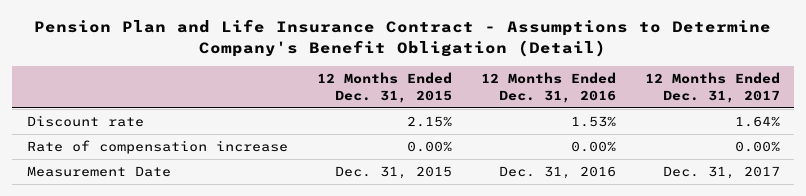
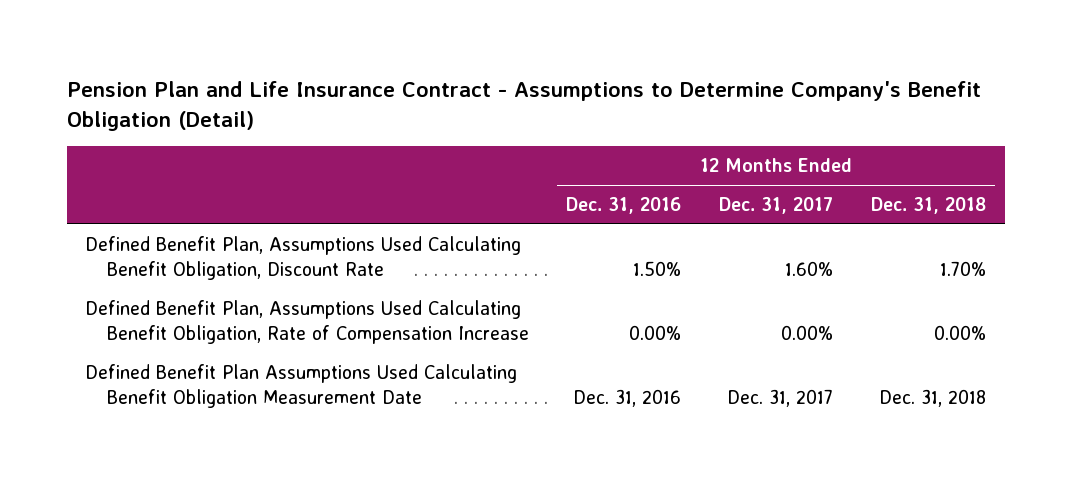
[316,72,452,103] 12 Months Ended Dec. 31, 2015 -> none
none -> [870,197,986,215] Dec. 31, 2018
[26,115,144,128] Discount rate -> [85,235,522,281] Defined Benefit Plan, Assumptions Used Calculating Benefit Obligation, Discount Rate
[570,116,616,128] 1.53% -> [633,261,682,277] 1.50%
[734,116,780,128] 1.64% -> [785,261,834,277] 1.60%
[26,140,288,155] Rate of compensation increase -> [85,299,529,345] Defined Benefit Plan, Assumptions Used Calculating Benefit Obligation, Rate of Compensation Increase
[26,166,171,178] Measurement Date -> [85,363,518,409] Defined Benefit Plan Assumptions Used Calculating Benefit Obligation Measurement Date

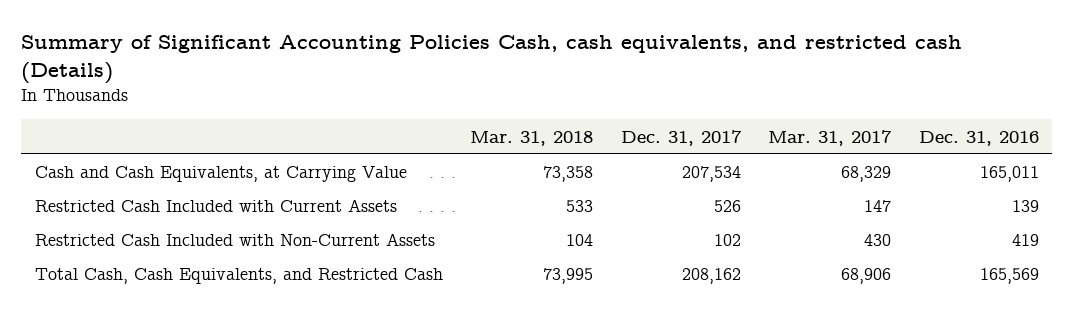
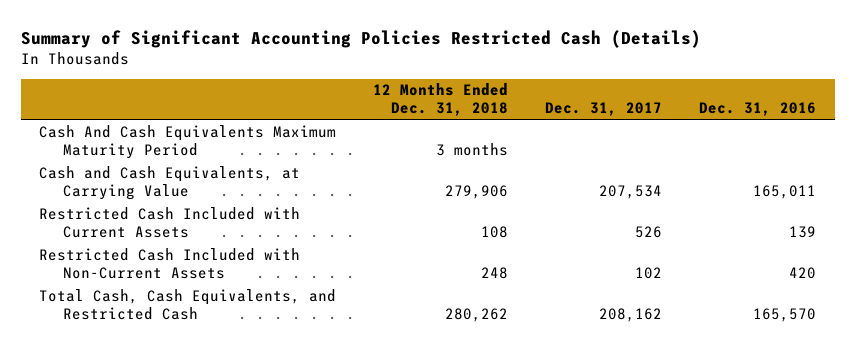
[20,34,962,84] Summary of Significant Accounting Policies Cash, cash equivalents, and restricted cash (Details) -> [20,29,701,48] Summary of Significant Accounting Policies Restricted Cash (Details)
[470,130,594,146] Mar. 31, 2018 -> none
[768,129,893,146] Mar. 31, 2017 -> none
none -> [373,83,509,117] 12 Months Ended Dec. 31, 2018
none -> [39,124,337,159] Cash And Cash Equivalents Maximum Maturity Period
[1011,234,1039,247] 419 -> [789,266,817,279] 420
[979,268,1039,285] 165,569 -> [753,307,817,322] 165,570

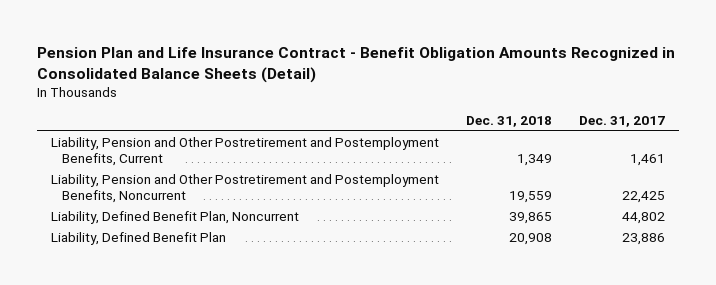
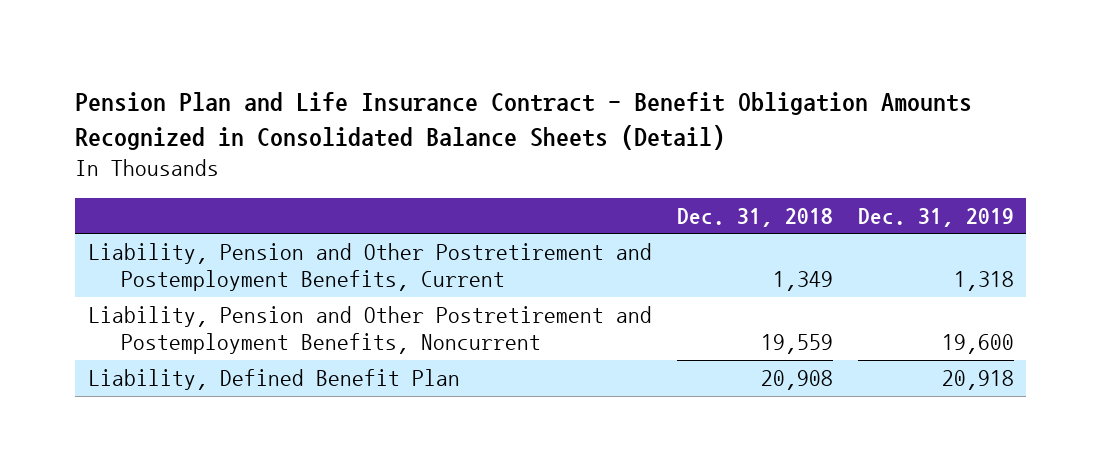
[579,116,666,128] Dec. 31, 2017 -> none
none -> [857,207,1014,227] Dec. 31, 2019
[50,211,299,225] Liability, Defined Benefit Plan, Noncurrent -> none

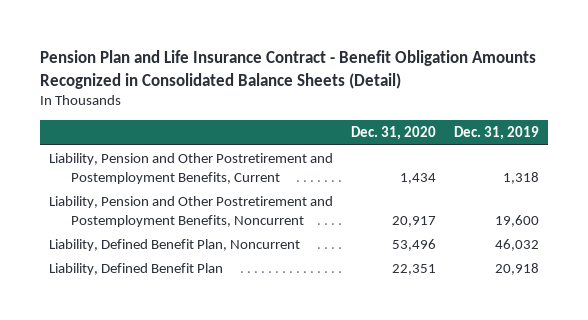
[676,207,833,227] Dec. 31, 2018 -> none
none -> [351,126,437,141] Dec. 31, 2020
none -> [49,238,301,251] Liability, Defined Benefit Plan, Noncurrent

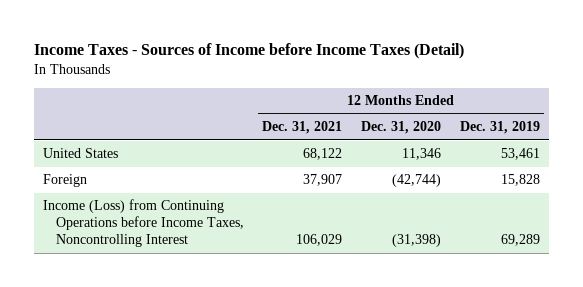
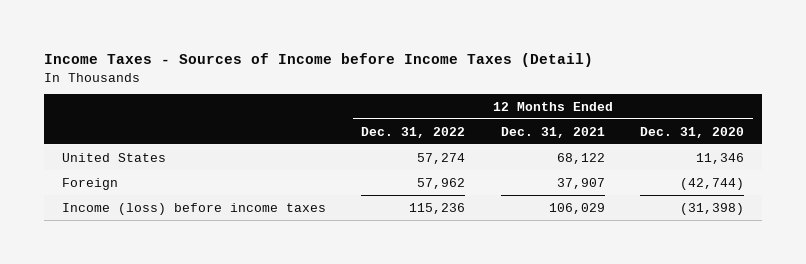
[459,121,540,135] Dec. 31, 2019 -> none
none -> [361,126,466,138] Dec. 31, 2022
[43,199,244,248] Income (Loss) from Continuing Operations before Income Taxes, Noncontrolling Interest -> [62,202,327,215] Income (loss) before income taxes

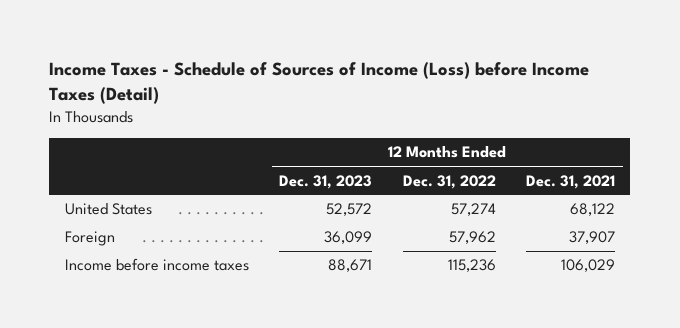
[44,53,594,68] Income Taxes - Sources of Income before Income Taxes (Detail) -> [49,61,590,104] Income Taxes - Schedule of Sources of Income (Loss) before Income Taxes (Detail)
[639,126,744,138] Dec. 31, 2020 -> none
none -> [279,174,373,189] Dec. 31, 2023
[62,202,327,215] Income (loss) before income taxes -> [64,258,249,272] Income before income taxes

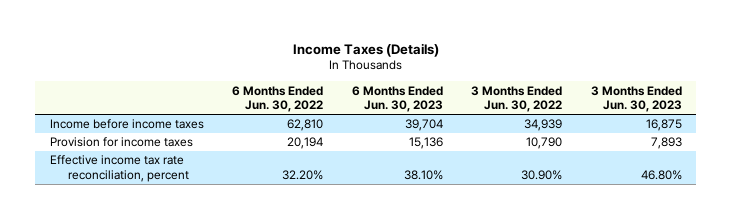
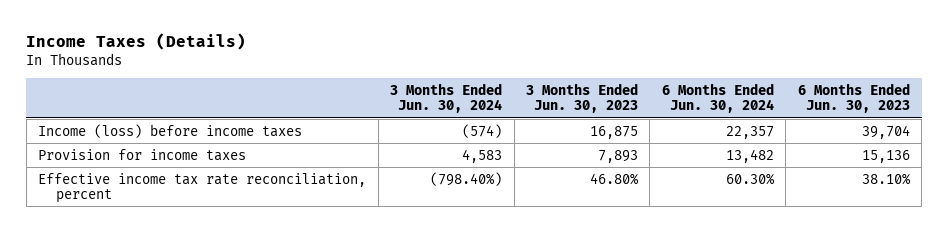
[232,85,324,113] 6 Months Ended Jun. 30, 2022 -> none
[471,85,563,113] 3 Months Ended Jun. 30, 2022 -> none
none -> [390,82,503,114] 3 Months Ended Jun. 30, 2024
none -> [661,82,774,114] 6 Months Ended Jun. 30, 2024
[49,119,204,130] Income before income taxes -> [38,123,303,138] Income (loss) before income taxes

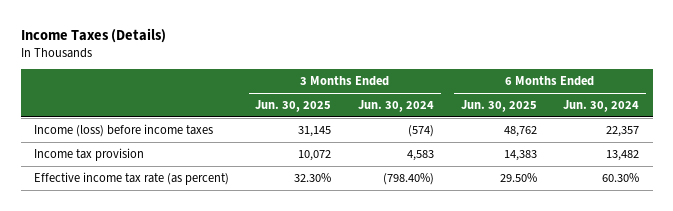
[526,82,639,114] 3 Months Ended Jun. 30, 2023 -> none
[797,82,910,114] 6 Months Ended Jun. 30, 2023 -> none
none -> [255,100,332,113] Jun. 30, 2025
none -> [460,100,537,113] Jun. 30, 2025
[38,148,247,161] Provision for income taxes -> [33,148,144,162] Income tax provision
[38,172,367,204] Effective income tax rate reconciliation, percent -> [33,172,229,186] Effective income tax rate (as percent)

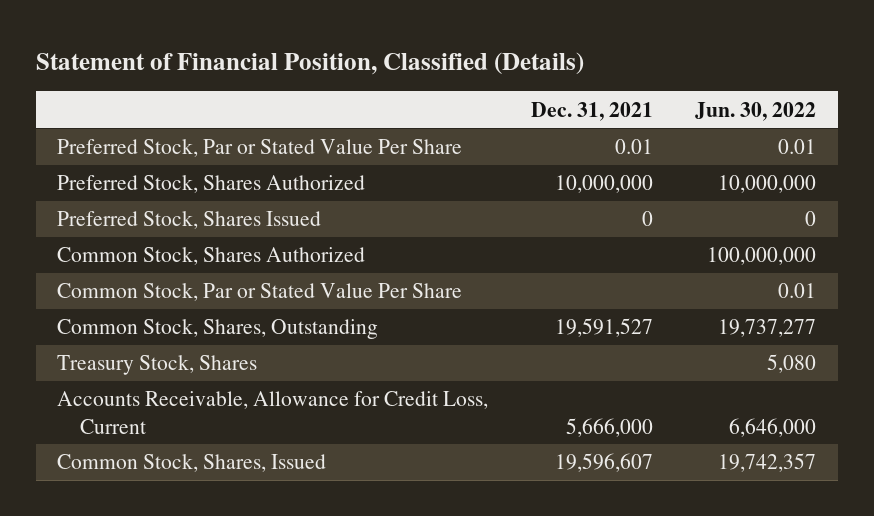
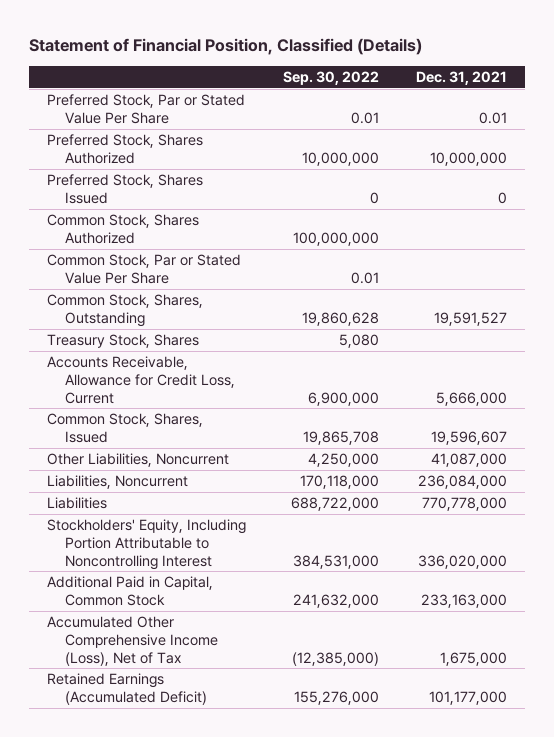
[695,101,817,121] Jun. 30, 2022 -> none
none -> [283,71,380,86] Sep. 30, 2022
none -> [47,453,230,468] Other Liabilities, Noncurrent
none -> [47,475,189,490] Liabilities, Noncurrent
none -> [47,497,108,510] Liabilities
none -> [47,519,247,570] Stockholders' Equity, Including Portion Attributable to Noncontrolling Interest
none -> [47,576,214,606] Additional Paid in Capital, Common Stock
none -> [47,616,218,666] Accumulated Other Comprehensive Income (Loss), Net of Tax
none -> [47,673,207,705] Retained Earnings (Accumulated Deficit)

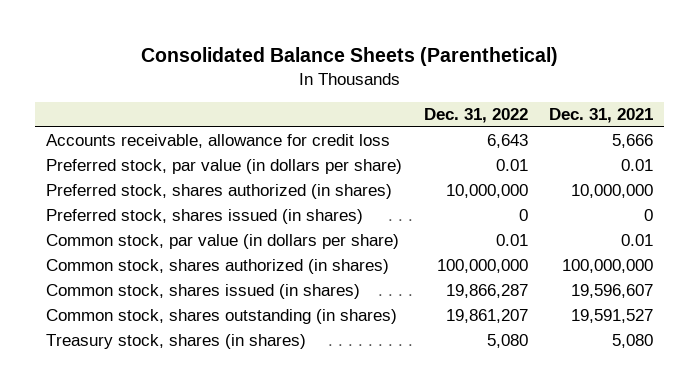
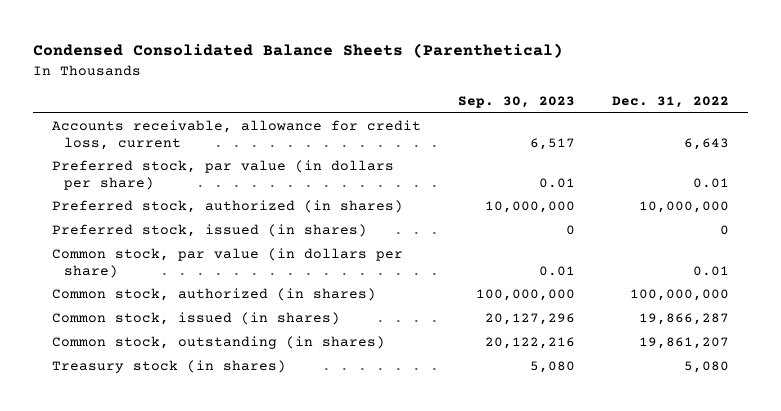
[140,46,558,66] Consolidated Balance Sheets (Parenthetical) -> [32,43,563,59] Condensed Consolidated Balance Sheets (Parenthetical)
[549,108,654,124] Dec. 31, 2021 -> none
none -> [457,95,575,108] Sep. 30, 2023
[46,134,391,149] Accounts receivable, allowance for credit loss -> [51,119,421,150] Accounts receivable, allowance for credit loss, current
[46,184,393,200] Preferred stock, shares authorized (in shares) -> [51,199,403,213] Preferred stock, authorized (in shares)
[46,209,364,225] Preferred stock, shares issued (in shares) -> [51,223,367,237] Preferred stock, issued (in shares)
[46,259,390,275] Common stock, shares authorized (in shares) -> [51,287,376,301] Common stock, authorized (in shares)
[46,284,361,300] Common stock, shares issued (in shares) -> [51,311,340,325] Common stock, issued (in shares)
[46,309,398,325] Common stock, shares outstanding (in shares) -> [51,335,385,349] Common stock, outstanding (in shares)
[46,334,307,350] Treasury stock, shares (in shares) -> [51,359,286,373] Treasury stock (in shares)

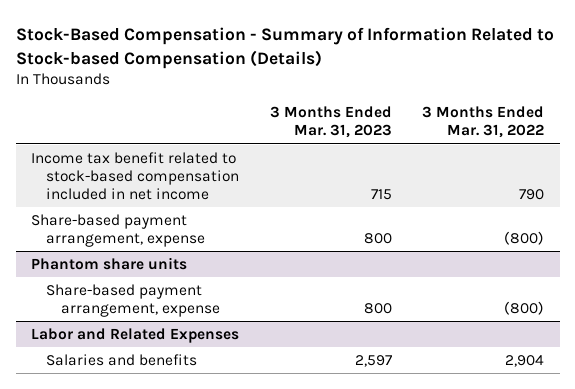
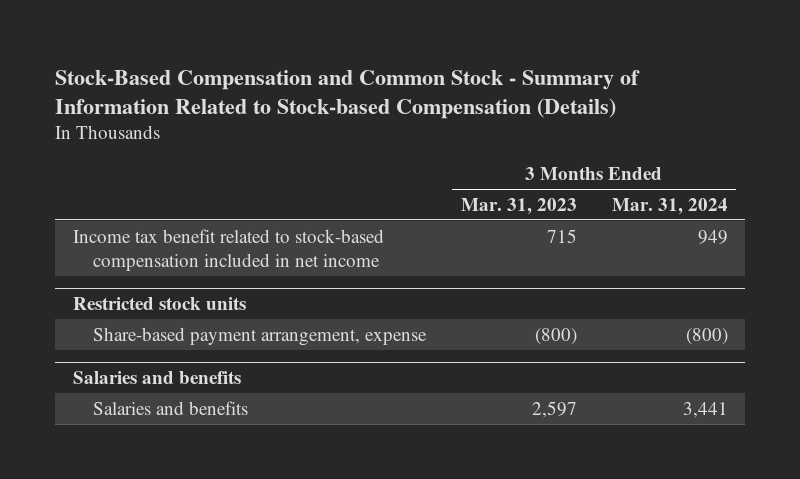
[15,26,554,69] Stock-Based Compensation - Summary of Information Related to Stock-based Compensation (Details) -> [55,69,641,119] Stock-Based Compensation and Common Stock - Summary of Information Related to Stock-based Compensation (Details)
[422,106,545,139] 3 Months Ended Mar. 31, 2022 -> none
none -> [611,197,728,215] Mar. 31, 2024
[31,256,188,270] Phantom share units -> none
[45,283,220,317] Share-based payment arrangement, expense -> none
none -> [72,296,246,310] Restricted stock units
[363,232,392,244] 800 -> [534,327,577,345] (800)
[31,327,240,343] Labor and Related Expenses -> [72,370,241,384] Salaries and benefits

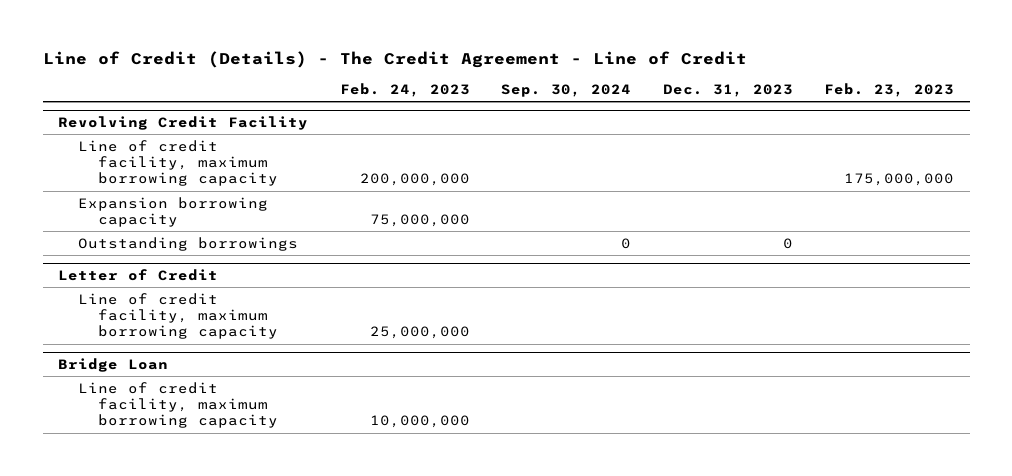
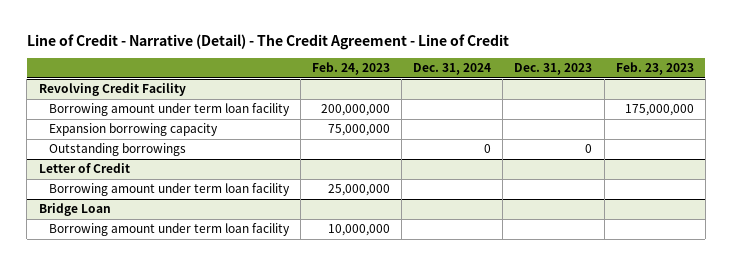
[42,50,747,68] Line of Credit (Details) - The Credit Agreement - Line of Credit -> [26,33,509,50] Line of Credit - Narrative (Detail) - The Credit Agreement - Line of Credit
[501,84,632,98] Sep. 30, 2024 -> none
none -> [413,63,492,76] Dec. 31, 2024
[77,139,278,187] Line of credit facility, maximum borrowing capacity -> [49,103,291,117] Borrowing amount under term loan facility
[77,292,278,340] Line of credit facility, maximum borrowing capacity -> [49,183,291,197] Borrowing amount under term loan facility
[77,381,278,429] Line of credit facility, maximum borrowing capacity -> [49,223,291,237] Borrowing amount under term loan facility

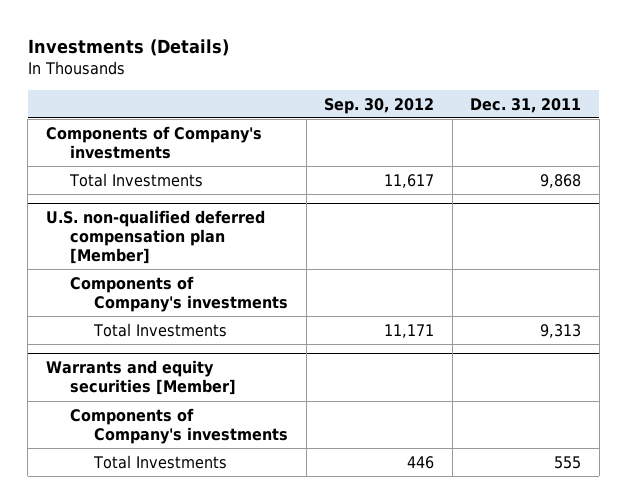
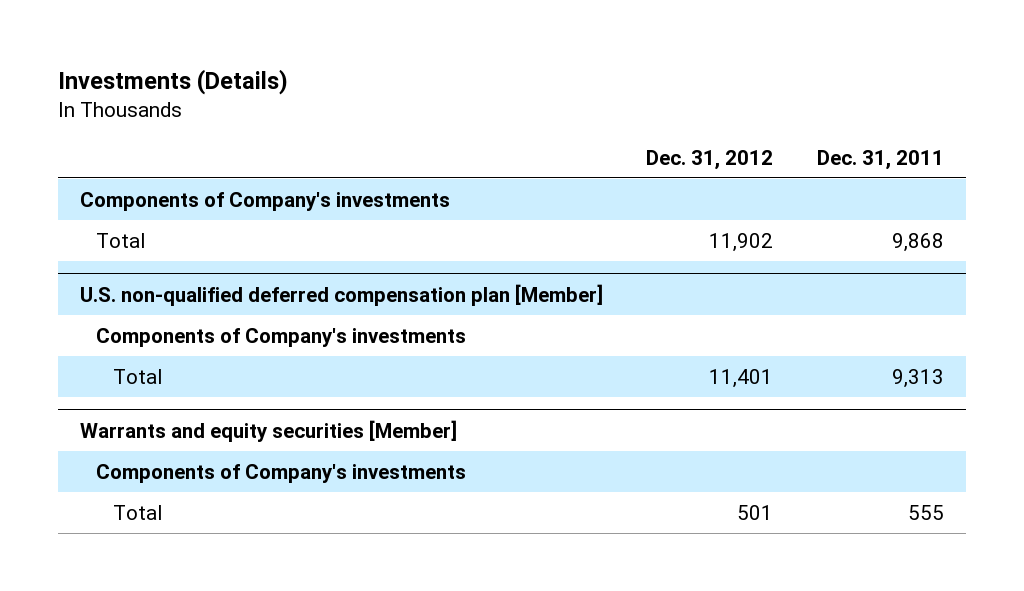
[324,97,435,114] Sep. 30, 2012 -> none
none -> [646,149,774,170] Dec. 31, 2012
[69,172,204,187] Total Investments -> [96,232,146,248] Total
[92,322,227,337] Total Investments -> [112,368,162,384] Total
[92,454,227,469] Total Investments -> [112,504,162,520] Total

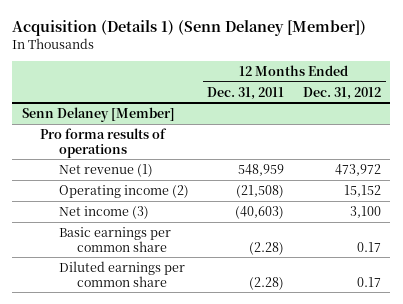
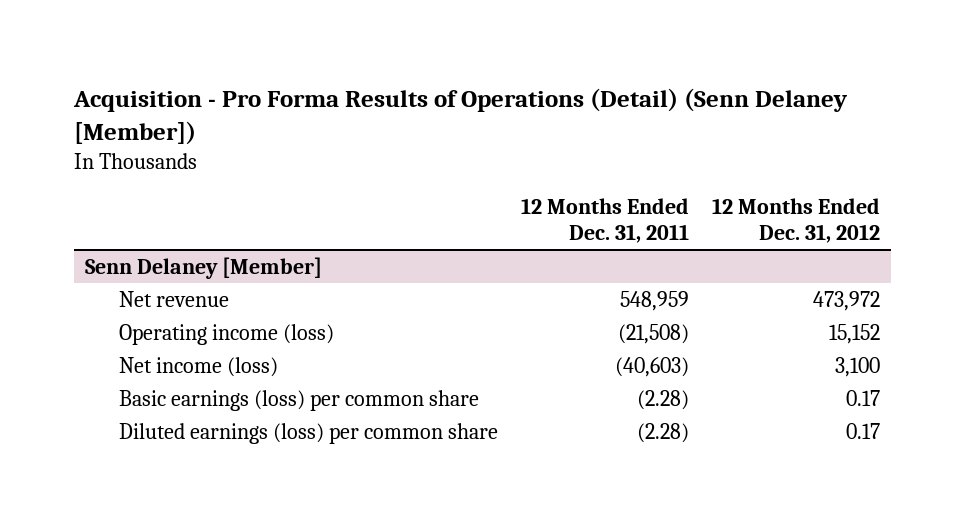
[12,19,367,36] Acquisition (Details 1) (Senn Delaney [Member]) -> [72,87,848,145] Acquisition - Pro Forma Results of Operations (Detail) (Senn Delaney [Member])
[40,127,168,158] Pro forma results of operations -> none
[58,163,153,177] Net revenue (1) -> [119,290,230,307] Net revenue
[58,184,189,198] Operating income (2) -> [119,323,335,345] Operating income (loss)
[58,205,149,219] Net income (3) -> [119,356,279,377] Net income (loss)
[58,226,171,252] Basic earnings per common share -> [119,389,480,411] Basic earnings (loss) per common share
[58,260,185,287] Diluted earnings per common share -> [119,422,499,444] Diluted earnings (loss) per common share

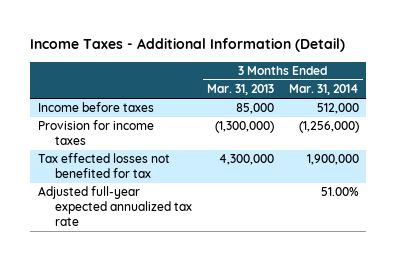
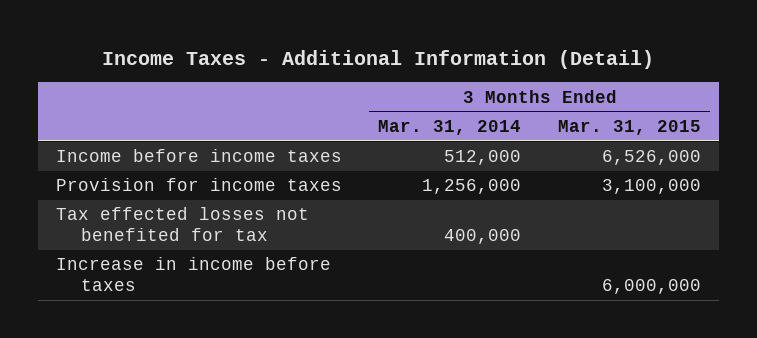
[206,84,274,96] Mar. 31, 2013 -> none
none -> [558,120,702,136] Mar. 31, 2015
[38,186,192,227] Adjusted full-year expected annualized tax rate -> none
[38,102,155,113] Income before taxes -> [55,149,342,163] Income before income taxes
[298,121,359,134] (1,256,000) -> [422,179,522,195] 1,256,000
[306,154,359,166] 1,900,000 -> [444,228,522,244] 400,000
none -> [55,257,331,291] Increase in income before taxes

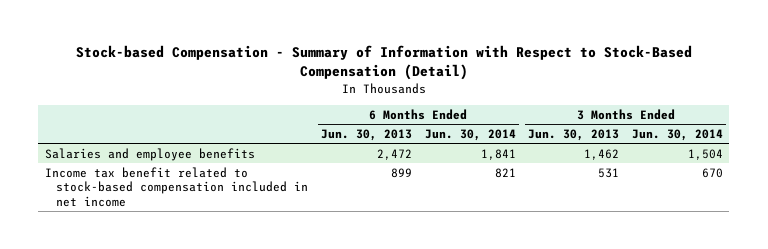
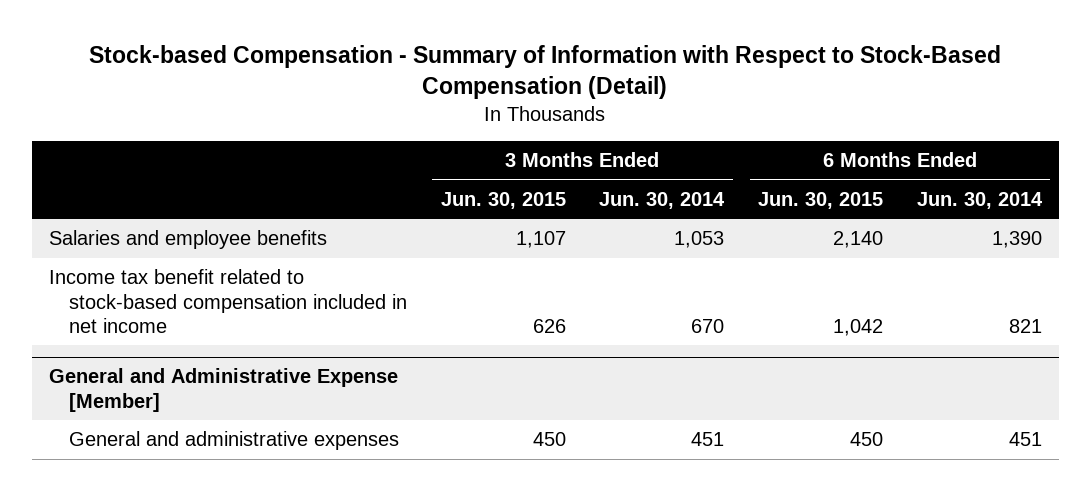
[320,129,412,142] Jun. 30, 2013 -> none
[528,129,620,142] Jun. 30, 2013 -> none
none -> [440,191,566,209] Jun. 30, 2015
none -> [757,191,883,209] Jun. 30, 2015
[480,148,516,160] 1,841 -> [991,231,1042,249] 1,390
[687,148,723,160] 1,504 -> [674,231,725,249] 1,053
none -> [48,368,398,412] General and Administrative Expense [Member]
none -> [68,431,399,451] General and administrative expenses

